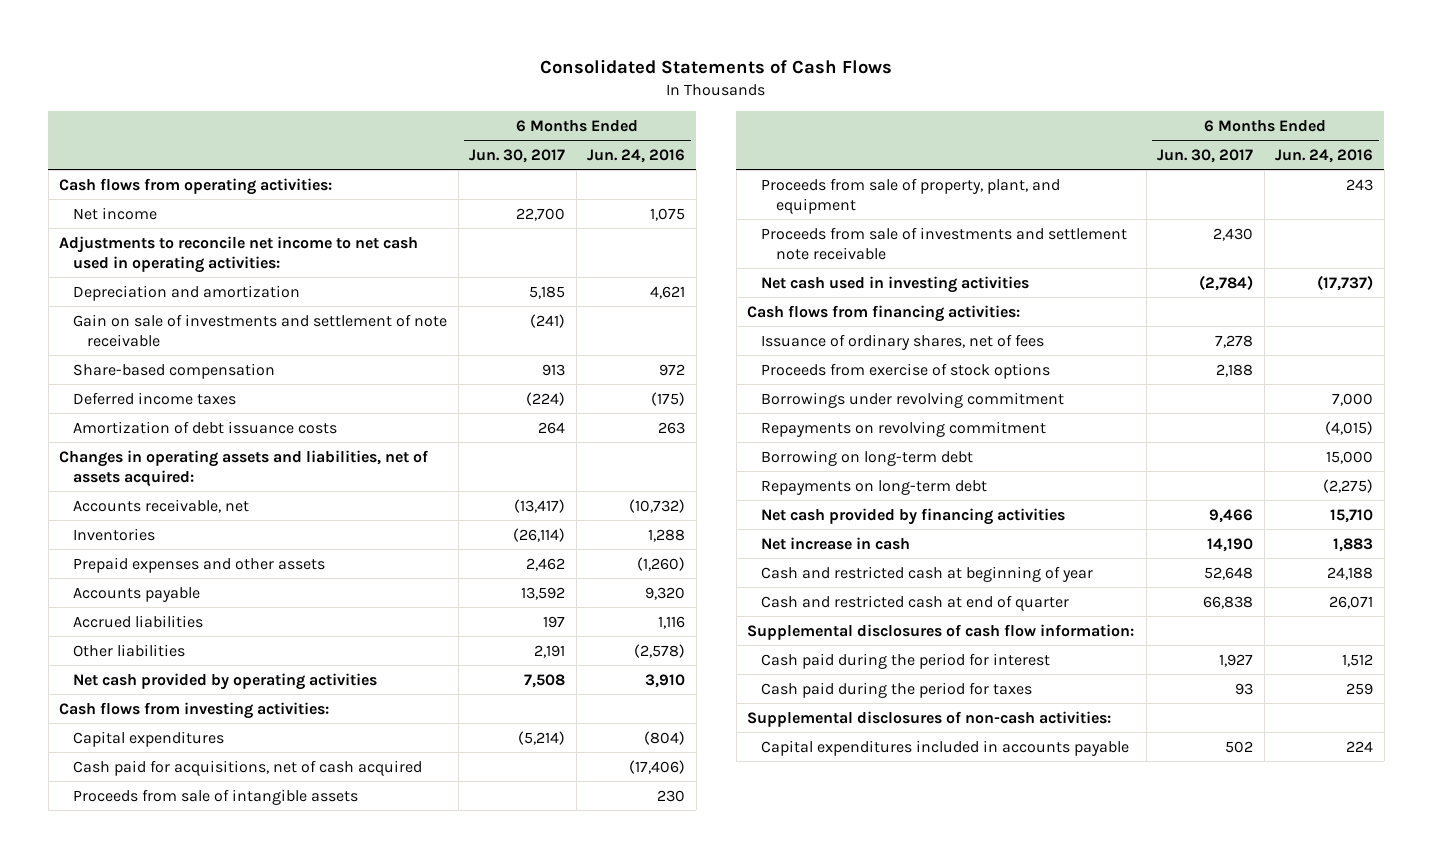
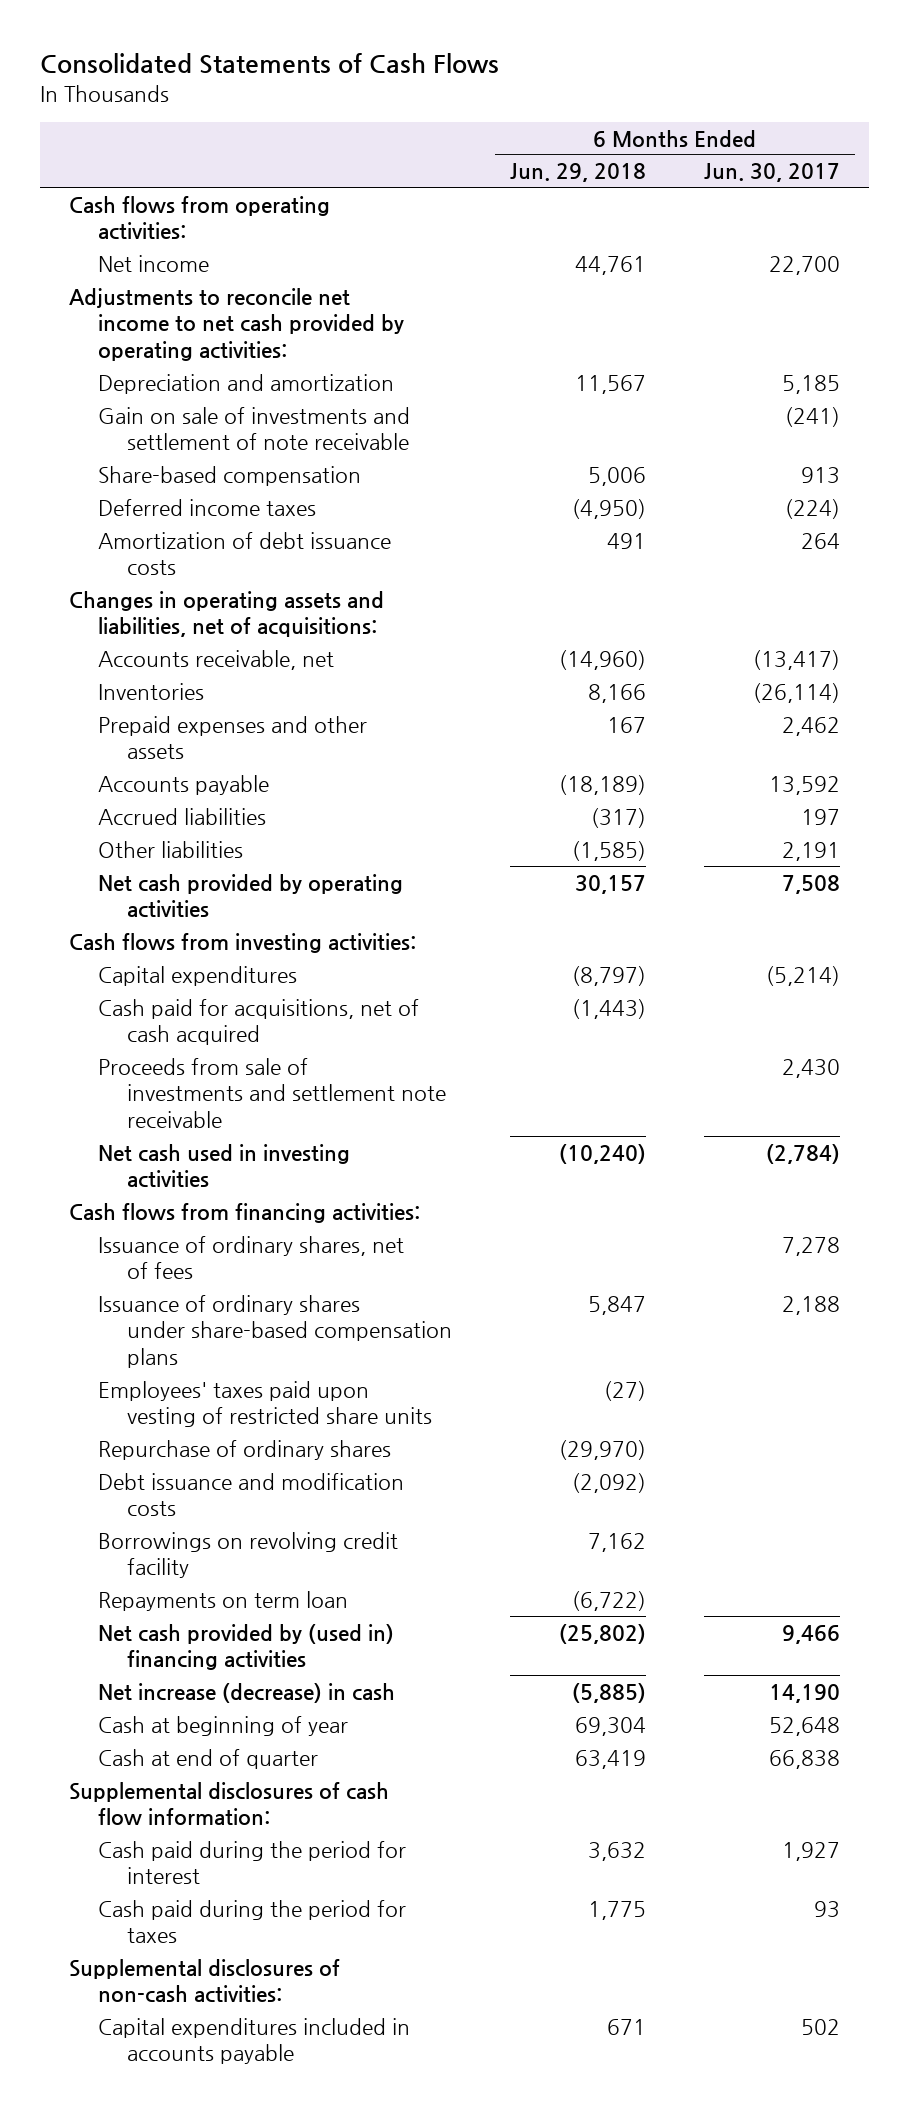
[587,148,686,163] Jun. 24, 2016 -> none
none -> [509,163,646,183] Jun. 29, 2018
[59,235,419,273] Adjustments to reconcile net income to net cash used in operating activities: -> [68,287,404,362] Adjustments to reconcile net income to net cash provided by operating activities:
[59,449,429,487] Changes in operating assets and liabilities, net of assets acquired: -> [68,590,384,638] Changes in operating assets and liabilities, net of acquisitions:
[73,788,359,805] Proceeds from sale of intangible assets -> none
[761,177,1061,214] Proceeds from sale of property, plant, and equipment -> none
[761,420,1047,437] Repayments on revolving commitment -> none
[761,449,974,466] Borrowing on long-term debt -> none
[761,362,1051,379] Proceeds from exercise of stock options -> [97,1294,452,1369] Issuance of ordinary shares under share-based compensation plans
none -> [97,1380,432,1428] Employees' taxes paid upon vesting of restricted share units
none -> [97,1439,391,1460] Repurchase of ordinary shares
none -> [97,1472,404,1517] Debt issuance and modification costs
[761,391,1065,408] Borrowings under revolving commitment -> [97,1531,398,1579] Borrowings on revolving credit facility
[761,479,988,495] Repayments on long-term debt -> [97,1590,348,1611] Repayments on term loan
[761,507,1066,525] Net cash provided by financing activities -> [97,1623,394,1671] Net cash provided by (used in) financing activities
[761,536,911,550] Net increase in cash -> [97,1682,395,1703] Net increase (decrease) in cash
[761,565,1094,582] Cash and restricted cash at beginning of year -> [97,1715,348,1736] Cash at beginning of year
[761,594,1070,611] Cash and restricted cash at end of quarter -> [97,1748,318,1769] Cash at end of quarter

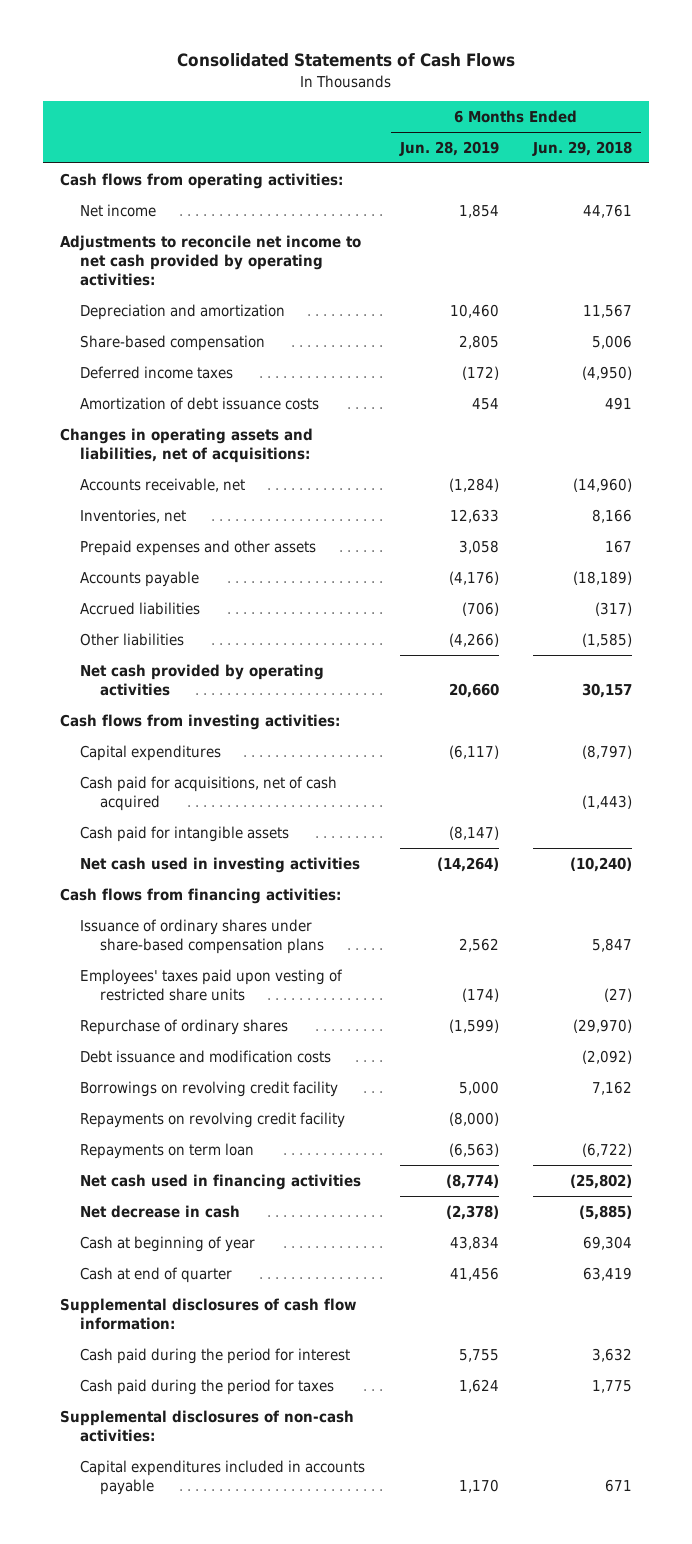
[703,163,840,183] Jun. 30, 2017 -> none
none -> [398,140,499,156] Jun. 28, 2019
[97,406,410,451] Gain on sale of investments and settlement of note receivable -> none
[97,682,204,700] Inventories -> [80,508,187,523] Inventories, net
[97,1057,446,1129] Proceeds from sale of investments and settlement note receivable -> none
none -> [80,825,290,842] Cash paid for intangible assets
[97,1235,404,1280] Issuance of ordinary shares, net of fees -> none
none -> [80,1111,346,1128] Repayments on revolving credit facility
[97,1623,394,1671] Net cash provided by (used in) financing activities -> [80,1173,362,1190] Net cash used in financing activities
[97,1682,395,1703] Net increase (decrease) in cash -> [80,1204,241,1218] Net decrease in cash

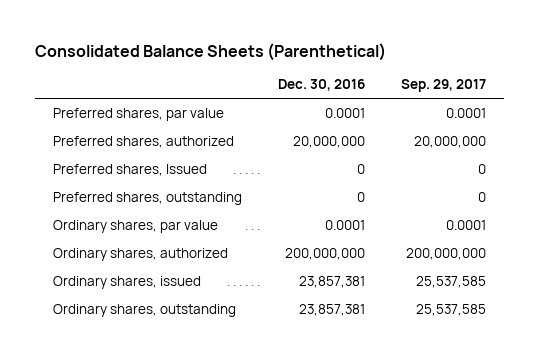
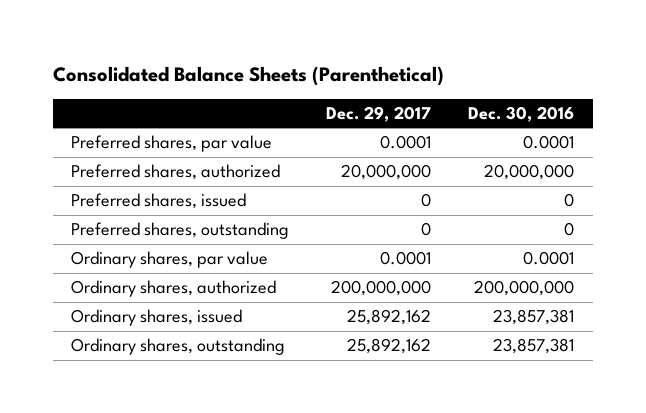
[401,79,487,93] Sep. 29, 2017 -> none
none -> [326,105,432,122] Dec. 29, 2017
[53,163,208,176] Preferred shares, Issued -> [71,193,247,210] Preferred shares, issued

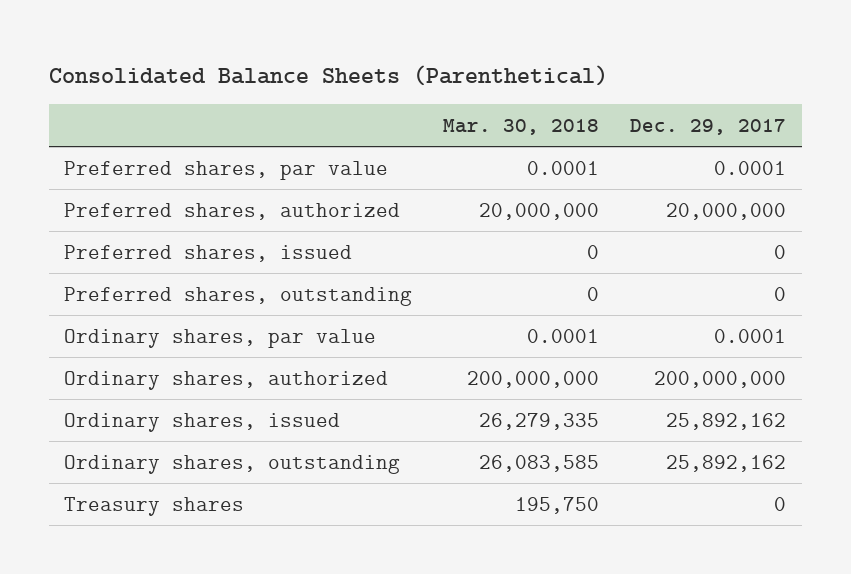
[468,105,575,122] Dec. 30, 2016 -> none
none -> [443,118,600,135] Mar. 30, 2018
none -> [64,496,245,516] Treasury shares

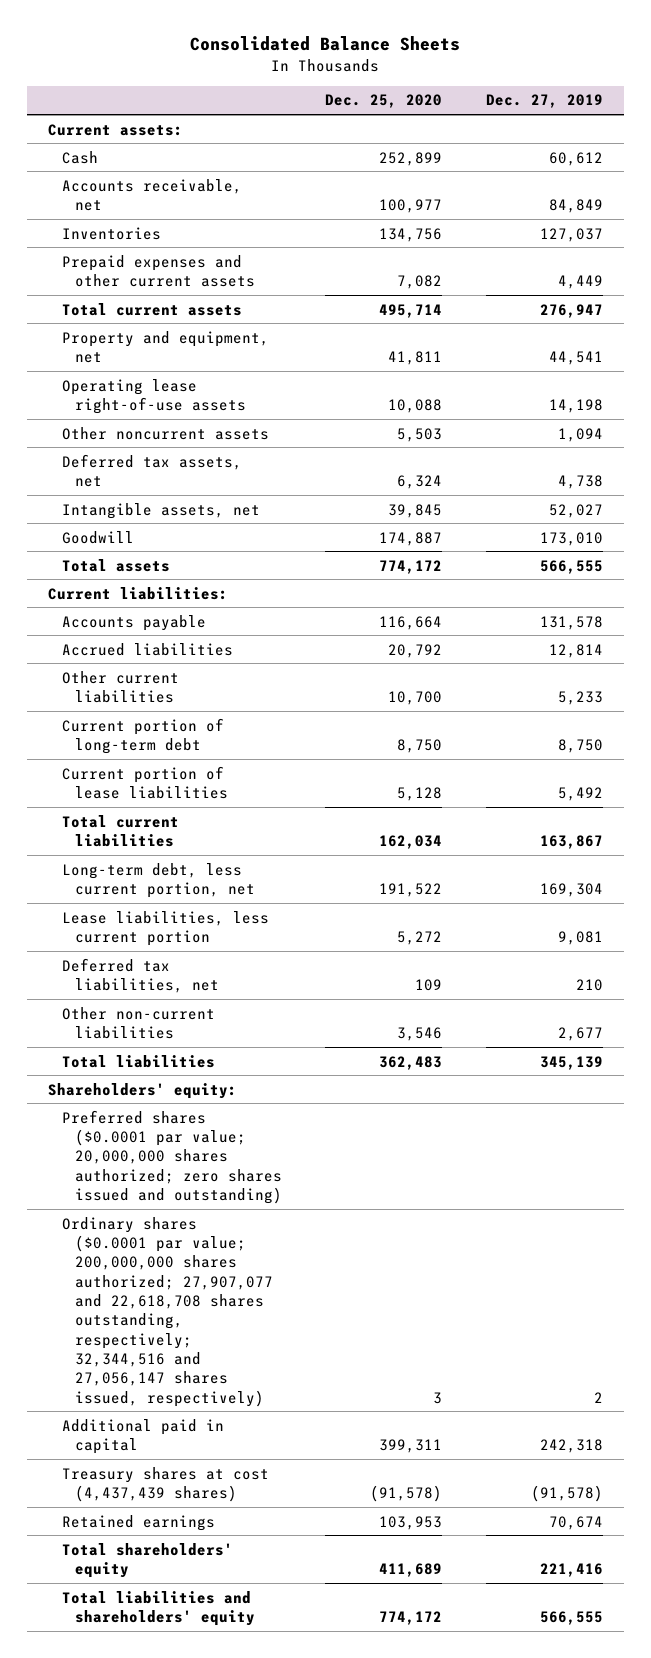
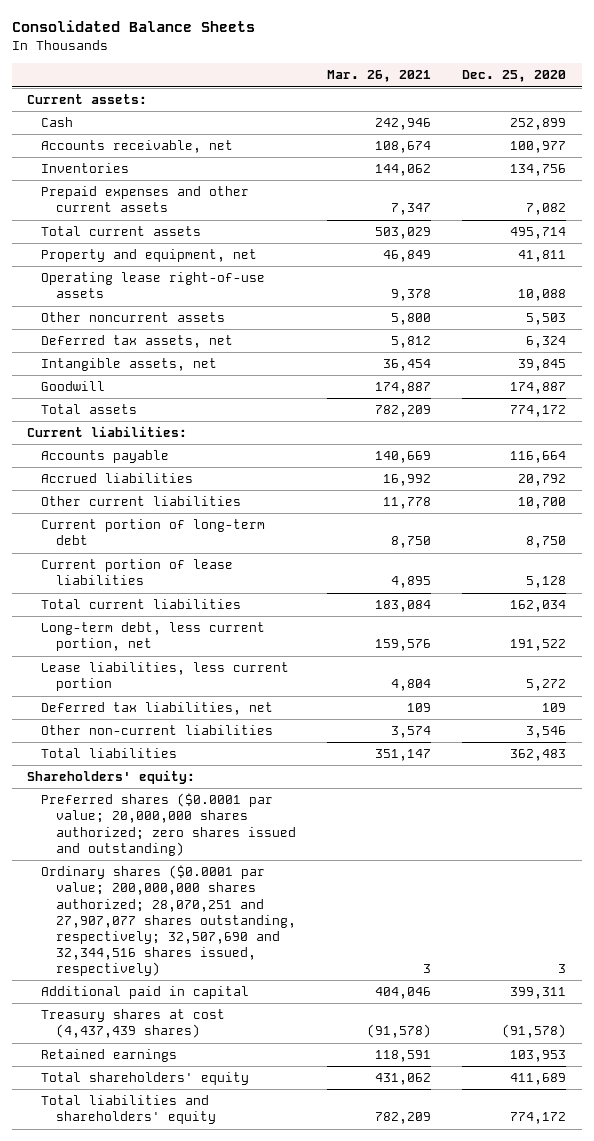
[485,94,603,109] Dec. 27, 2019 -> none
none -> [327,70,432,83] Mar. 26, 2021
[61,1216,274,1407] Ordinary shares ($0.0001 par value; 200,000,000 shares authorized; 27,907,077 and 22,618,708 shares outstanding, respectively; 32,344,516 and 27,056,147 shares issued, respectively) -> [41,865,296,976] Ordinary shares ($0.0001 par value; 200,000,000 shares authorized; 28,070,251 and 27,907,077 shares outstanding, respectively; 32,507,690 and 32,344,516 shares issued, respectively)

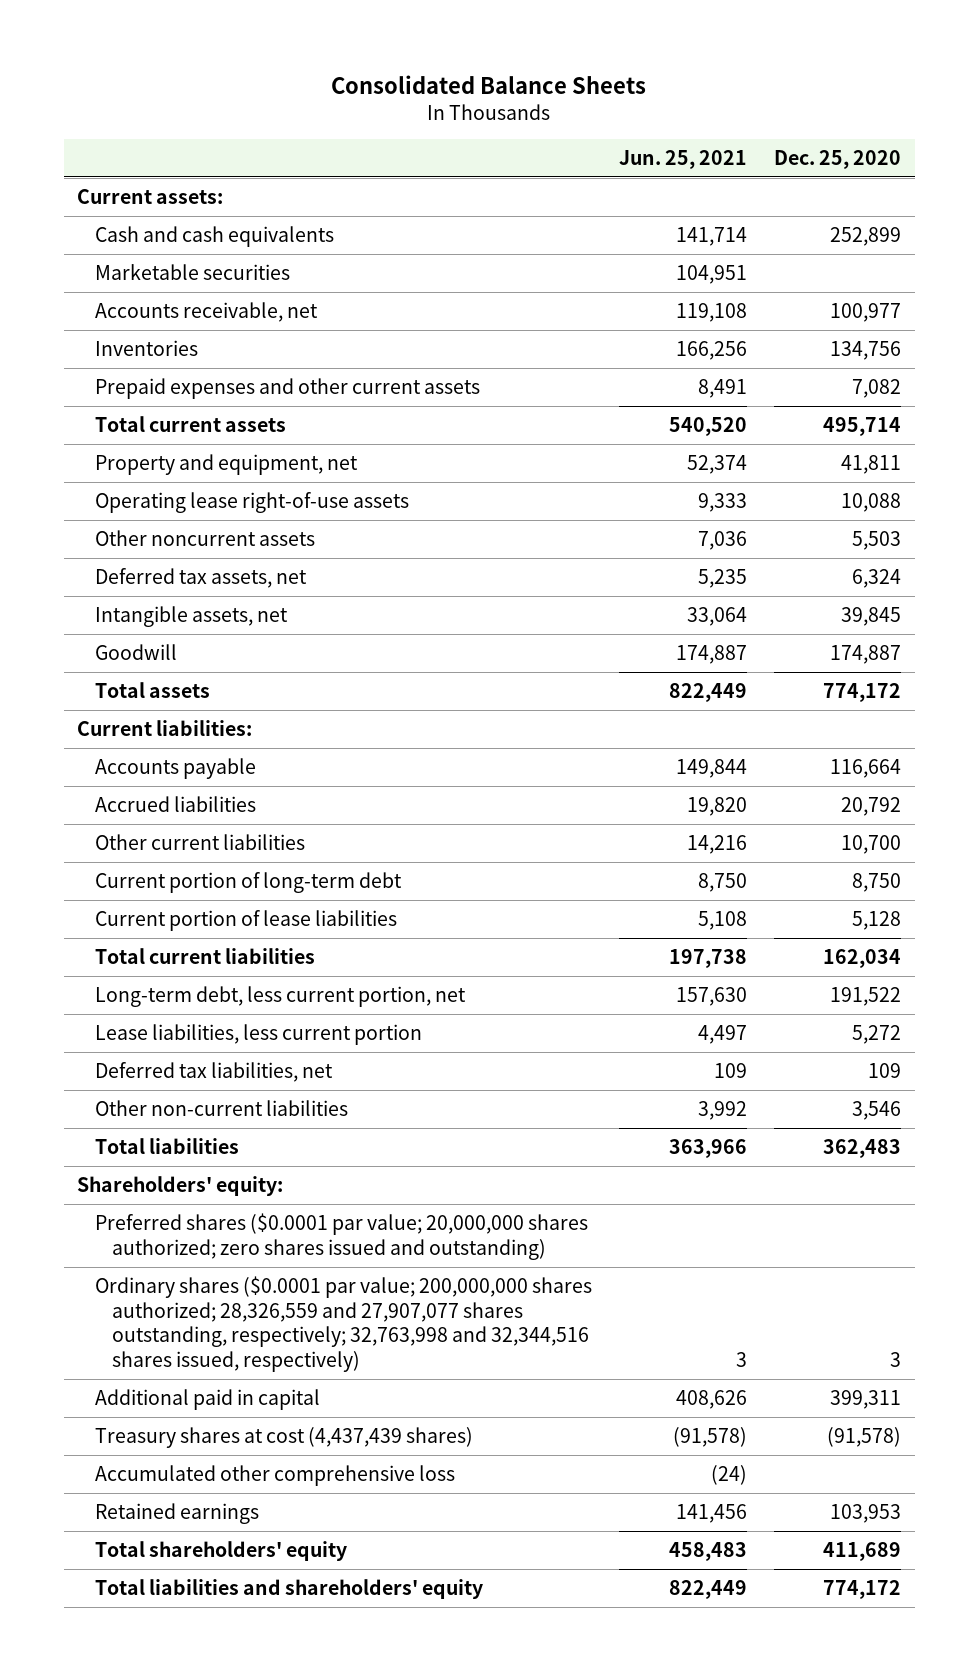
[327,70,432,83] Mar. 26, 2021 -> none
none -> [618,149,747,169] Jun. 25, 2021
[41,117,74,128] Cash -> [94,225,334,247] Cash and cash equivalents
none -> [94,263,290,280] Marketable securities
[41,865,296,976] Ordinary shares ($0.0001 par value; 200,000,000 shares authorized; 28,070,251 and 27,907,077 shares outstanding, respectively; 32,507,690 and 32,344,516 shares issued, respectively) -> [94,1275,592,1372] Ordinary shares ($0.0001 par value; 200,000,000 shares authorized; 28,326,559 and 27,907,077 shares outstanding, respectively; 32,763,998 and 32,344,516 shares issued, respectively)
none -> [94,1464,455,1486] Accumulated other comprehensive loss

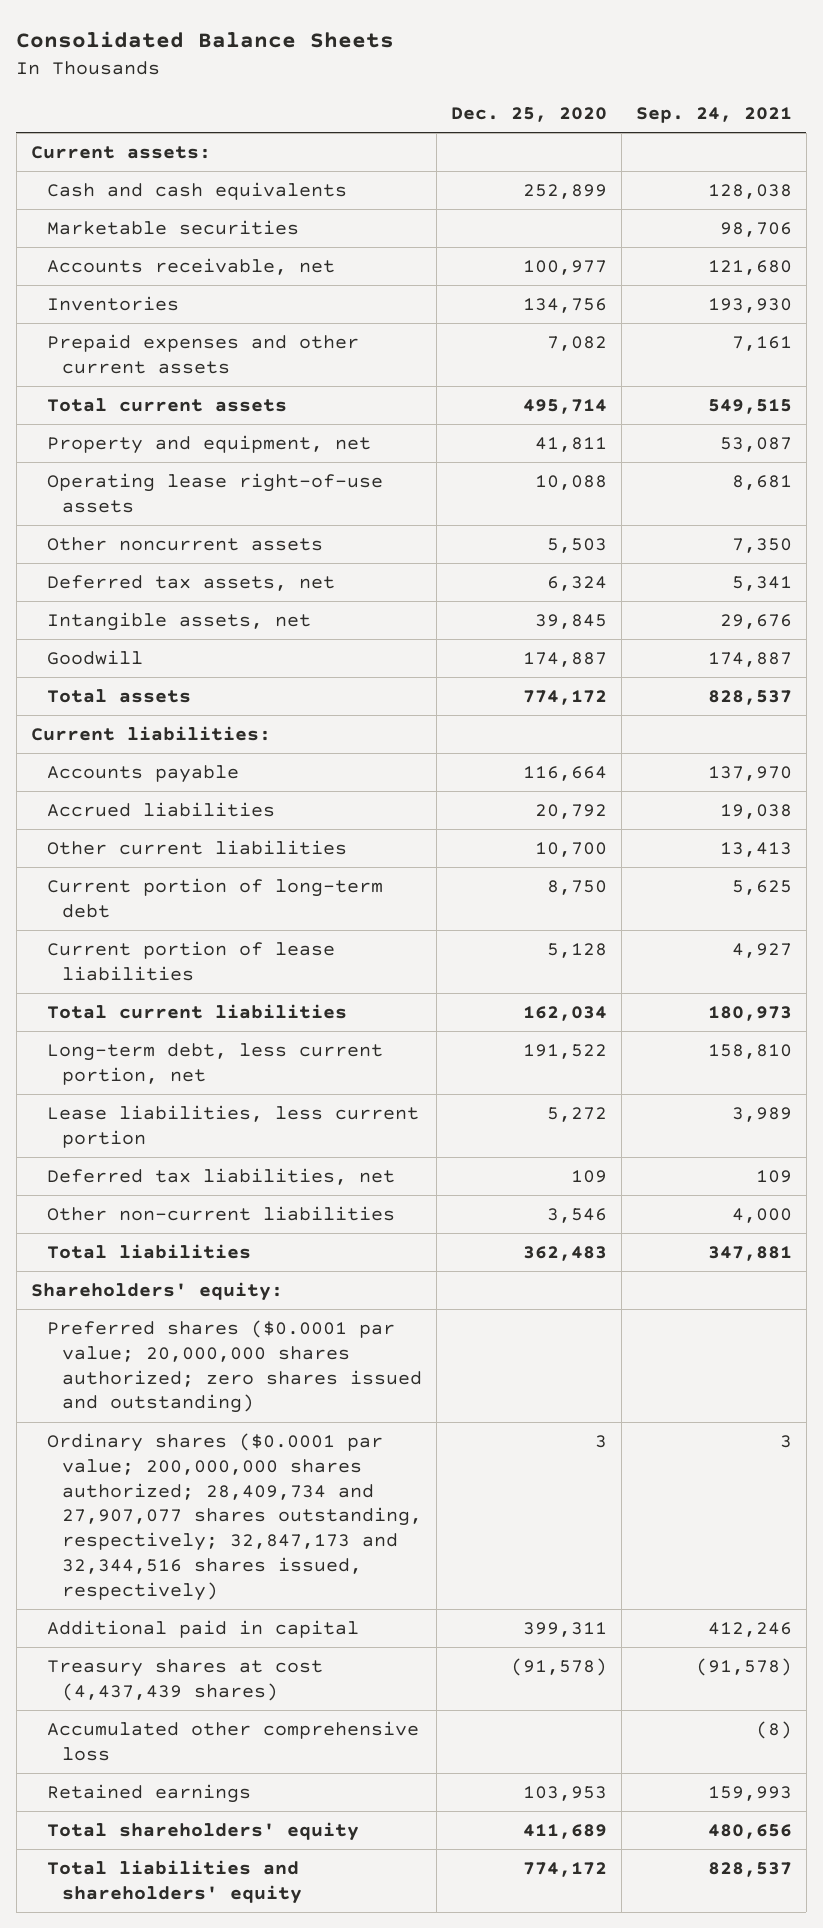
[618,149,747,169] Jun. 25, 2021 -> none
none -> [635,107,792,124] Sep. 24, 2021
[94,1275,592,1372] Ordinary shares ($0.0001 par value; 200,000,000 shares authorized; 28,326,559 and 27,907,077 shares outstanding, respectively; 32,763,998 and 32,344,516 shares issued, respectively) -> [46,1432,423,1602] Ordinary shares ($0.0001 par value; 200,000,000 shares authorized; 28,409,734 and 27,907,077 shares outstanding, respectively; 32,847,173 and 32,344,516 shares issued, respectively)

